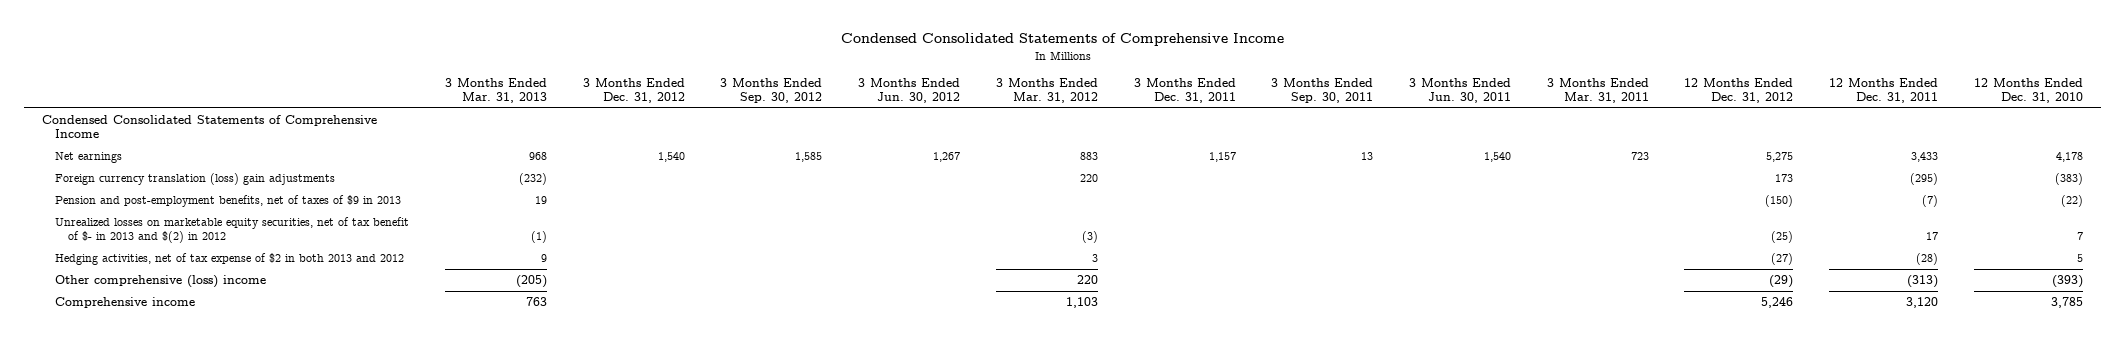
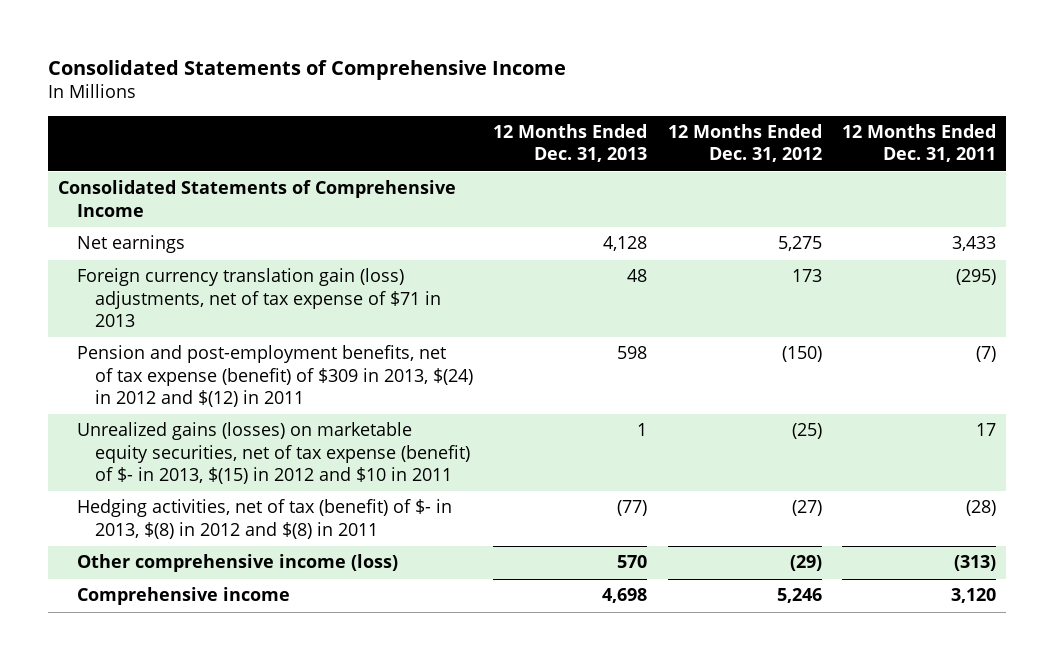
[840,33,1284,47] Condensed Consolidated Statements of Comprehensive Income -> [48,60,567,81] Consolidated Statements of Comprehensive Income
[444,77,547,104] 3 Months Ended Mar. 31, 2013 -> none
[582,77,685,104] 3 Months Ended Dec. 31, 2012 -> none
[720,77,823,104] 3 Months Ended Sep. 30, 2012 -> none
[858,77,961,104] 3 Months Ended Jun. 30, 2012 -> none
[995,77,1098,104] 3 Months Ended Mar. 31, 2012 -> none
[1133,77,1236,104] 3 Months Ended Dec. 31, 2011 -> none
[1271,77,1374,104] 3 Months Ended Sep. 30, 2011 -> none
[1408,77,1511,104] 3 Months Ended Jun. 30, 2011 -> none
[1546,77,1649,104] 3 Months Ended Mar. 31, 2011 -> none
[1973,77,2083,104] 12 Months Ended Dec. 31, 2010 -> none
none -> [493,124,648,163] 12 Months Ended Dec. 31, 2013
[42,115,378,139] Condensed Consolidated Statements of Comprehensive Income -> [58,180,457,217] Consolidated Statements of Comprehensive Income
[55,173,336,186] Foreign currency translation (loss) gain adjustments -> [76,268,442,328] Foreign currency translation gain (loss) adjustments, net of tax expense of $71 in 2013
[55,195,402,208] Pension and post-employment benefits, net of taxes of $9 in 2013 -> [76,345,474,408] Pension and post-employment benefits, net of tax expense (benefit) of $309 in 2013, $(24) in 2012 and $(12) in 2011
[55,217,410,244] Unrealized losses on marketable equity securities, net of tax benefit of $- in 2013 and $(2) in 2012 -> [76,422,471,485] Unrealized gains (losses) on marketable equity securities, net of tax expense (benefit) of $- in 2013, $(15) in 2012 and $10 in 2011
[55,253,405,266] Hedging activities, net of tax expense of $2 in both 2013 and 2012 -> [76,499,452,539] Hedging activities, net of tax (benefit) of $- in 2013, $(8) in 2012 and $(8) in 2011
[55,275,267,289] Other comprehensive (loss) income -> [76,554,398,573] Other comprehensive income (loss)

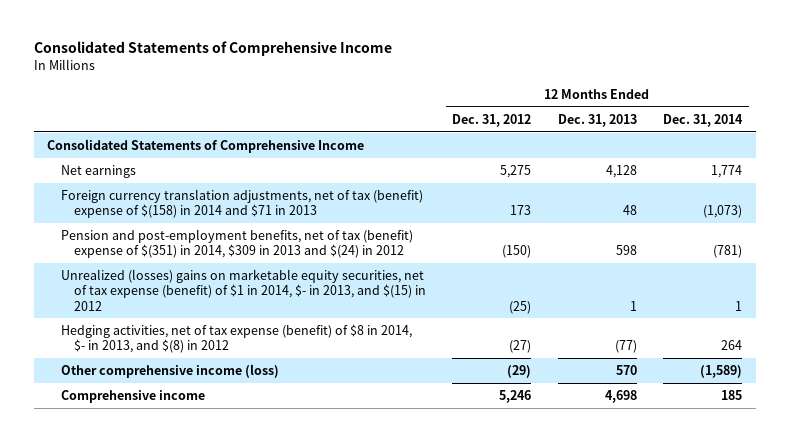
[841,124,996,163] 12 Months Ended Dec. 31, 2011 -> none
none -> [663,113,744,127] Dec. 31, 2014
[76,268,442,328] Foreign currency translation gain (loss) adjustments, net of tax expense of $71 in 2013 -> [60,188,423,219] Foreign currency translation adjustments, net of tax (benefit) expense of $(158) in 2014 and $71 in 2013
[76,345,474,408] Pension and post-employment benefits, net of tax expense (benefit) of $309 in 2013, $(24) in 2012 and $(12) in 2011 -> [60,228,413,259] Pension and post-employment benefits, net of tax (benefit) expense of $(351) in 2014, $309 in 2013 and $(24) in 2012
[76,422,471,485] Unrealized gains (losses) on marketable equity securities, net of tax expense (benefit) of $- in 2013, $(15) in 2012 and $10 in 2011 -> [60,268,426,311] Unrealized (losses) gains on marketable equity securities, net of tax expense (benefit) of $1 in 2014, $- in 2013, and $(15) in 2012
[76,499,452,539] Hedging activities, net of tax (benefit) of $- in 2013, $(8) in 2012 and $(8) in 2011 -> [60,323,412,354] Hedging activities, net of tax expense (benefit) of $8 in 2014, $- in 2013, and $(8) in 2012

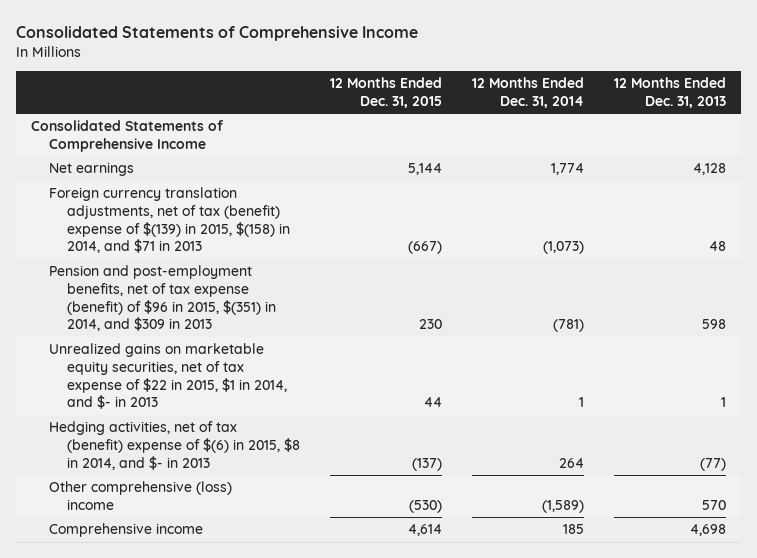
[452,113,532,127] Dec. 31, 2012 -> none
none -> [330,77,443,109] 12 Months Ended Dec. 31, 2015
[60,188,423,219] Foreign currency translation adjustments, net of tax (benefit) expense of $(158) in 2014 and $71 in 2013 -> [49,187,291,254] Foreign currency translation adjustments, net of tax (benefit) expense of $(139) in 2015, $(158) in 2014, and $71 in 2013
[60,228,413,259] Pension and post-employment benefits, net of tax (benefit) expense of $(351) in 2014, $309 in 2013 and $(24) in 2012 -> [49,265,277,332] Pension and post-employment benefits, net of tax expense (benefit) of $96 in 2015, $(351) in 2014, and $309 in 2013
[60,268,426,311] Unrealized (losses) gains on marketable equity securities, net of tax expense (benefit) of $1 in 2014, $- in 2013, and $(15) in 2012 -> [49,343,288,410] Unrealized gains on marketable equity securities, net of tax expense of $22 in 2015, $1 in 2014, and $- in 2013
[60,323,412,354] Hedging activities, net of tax expense (benefit) of $8 in 2014, $- in 2013, and $(8) in 2012 -> [49,421,301,470] Hedging activities, net of tax (benefit) expense of $(6) in 2015, $8 in 2014, and $- in 2013
[60,363,279,378] Other comprehensive income (loss) -> [49,481,233,510] Other comprehensive (loss) income

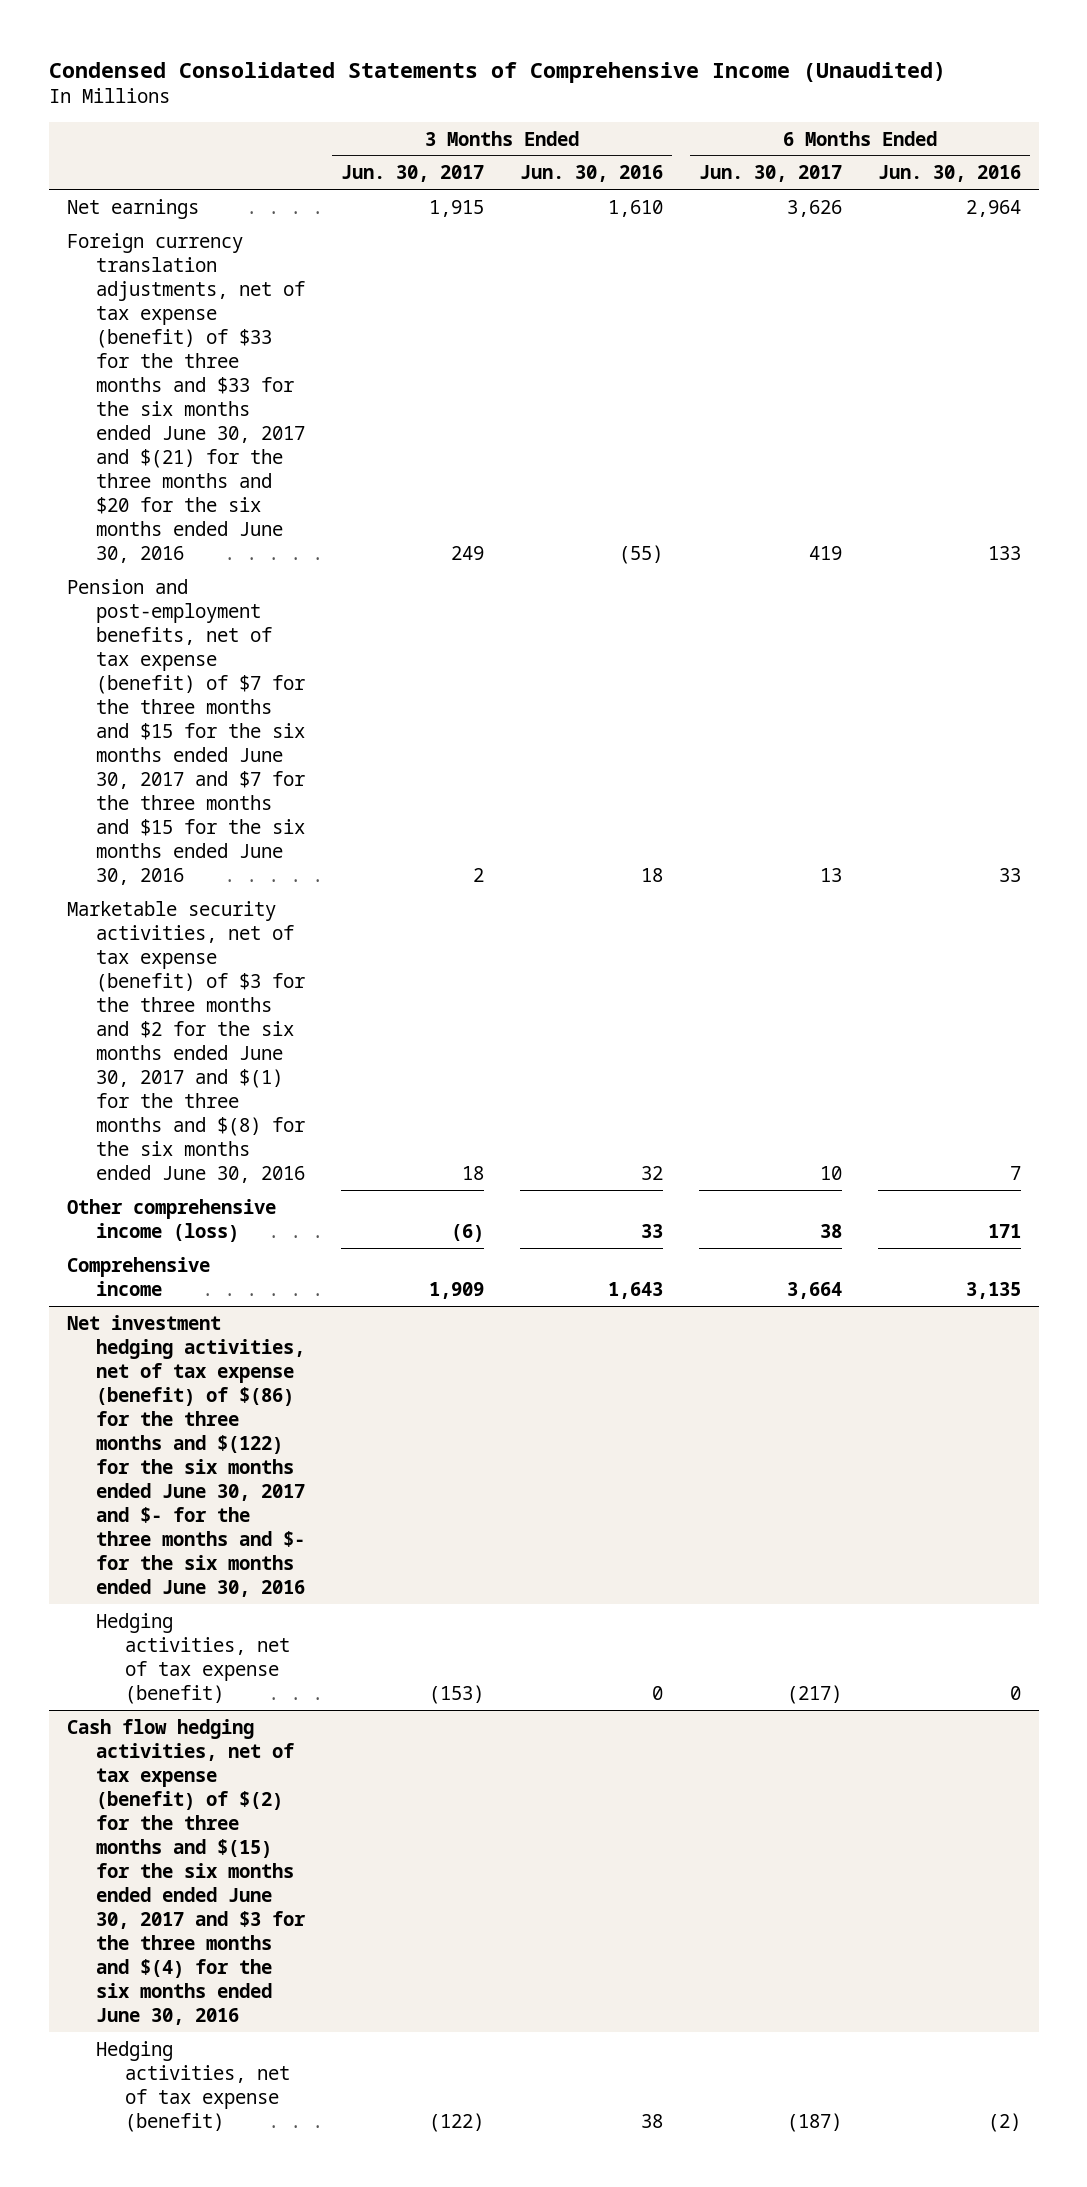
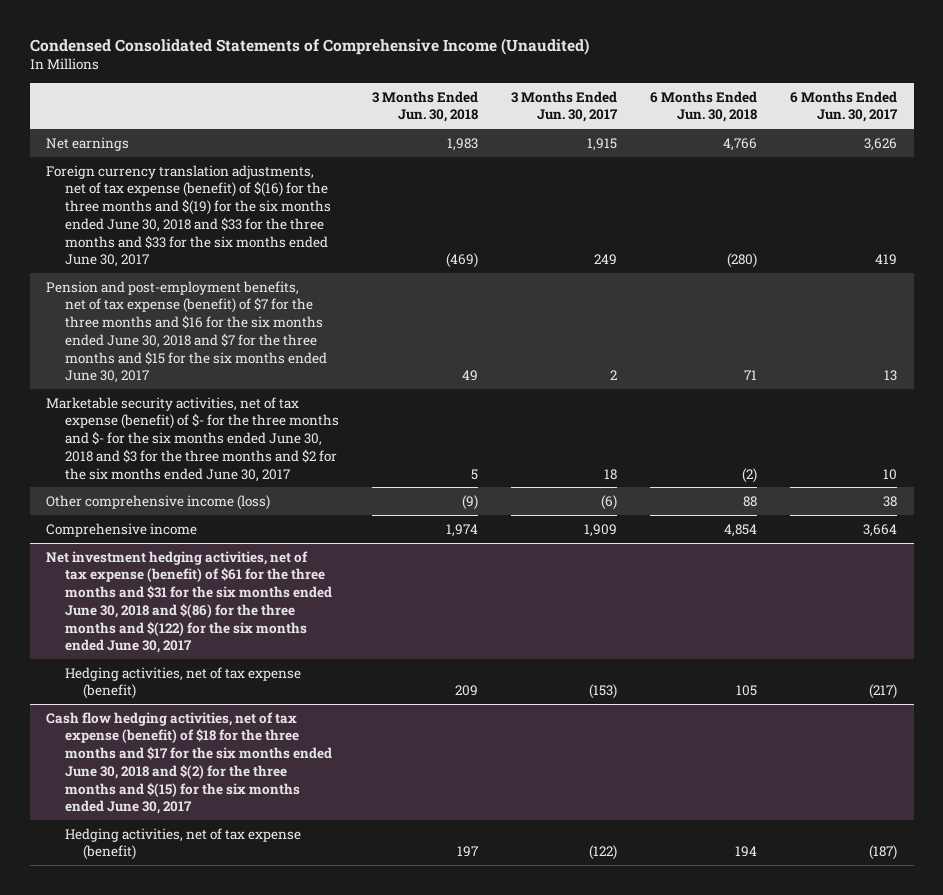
[519,165,663,183] Jun. 30, 2016 -> none
[877,165,1021,183] Jun. 30, 2016 -> none
none -> [371,90,478,123] 3 Months Ended Jun. 30, 2018
none -> [649,90,757,123] 6 Months Ended Jun. 30, 2018
[66,232,305,564] Foreign currency translation adjustments, net of tax expense (benefit) of $33 for the three months and $33 for the six months ended June 30, 2017 and $(21) for the three months and $20 for the six months ended June 30, 2016 -> [46,164,331,268] Foreign currency translation adjustments, net of tax expense (benefit) of $(16) for the three months and $(19) for the six months ended June 30, 2018 and $33 for the three months and $33 for the six months ended June 30, 2017
[66,578,305,886] Pension and post-employment benefits, net of tax expense (benefit) of $7 for the three months and $15 for the six months ended June 30, 2017 and $7 for the three months and $15 for the six months ended June 30, 2016 -> [46,280,327,384] Pension and post-employment benefits, net of tax expense (benefit) of $7 for the three months and $16 for the six months ended June 30, 2018 and $7 for the three months and $15 for the six months ended June 30, 2017
[66,900,305,1184] Marketable security activities, net of tax expense (benefit) of $3 for the three months and $2 for the six months ended June 30, 2017 and $(1) for the three months and $(8) for the six months ended June 30, 2016 -> [46,396,339,482] Marketable security activities, net of tax expense (benefit) of $- for the three months and $- for the six months ended June 30, 2018 and $3 for the three months and $2 for the six months ended June 30, 2017
[66,1314,305,1598] Net investment hedging activities, net of tax expense (benefit) of $(86) for the three months and $(122) for the six months ended June 30, 2017 and $- for the three months and $- for the six months ended June 30, 2016 -> [46,550,332,654] Net investment hedging activities, net of tax expense (benefit) of $61 for the three months and $31 for the six months ended June 30, 2018 and $(86) for the three months and $(122) for the six months ended June 30, 2017
[66,1718,306,2026] Cash flow hedging activities, net of tax expense (benefit) of $(2) for the three months and $(15) for the six months ended ended June 30, 2017 and $3 for the three months and $(4) for the six months ended June 30, 2016 -> [46,711,332,815] Cash flow hedging activities, net of tax expense (benefit) of $18 for the three months and $17 for the six months ended June 30, 2018 and $(2) for the three months and $(15) for the six months ended June 30, 2017

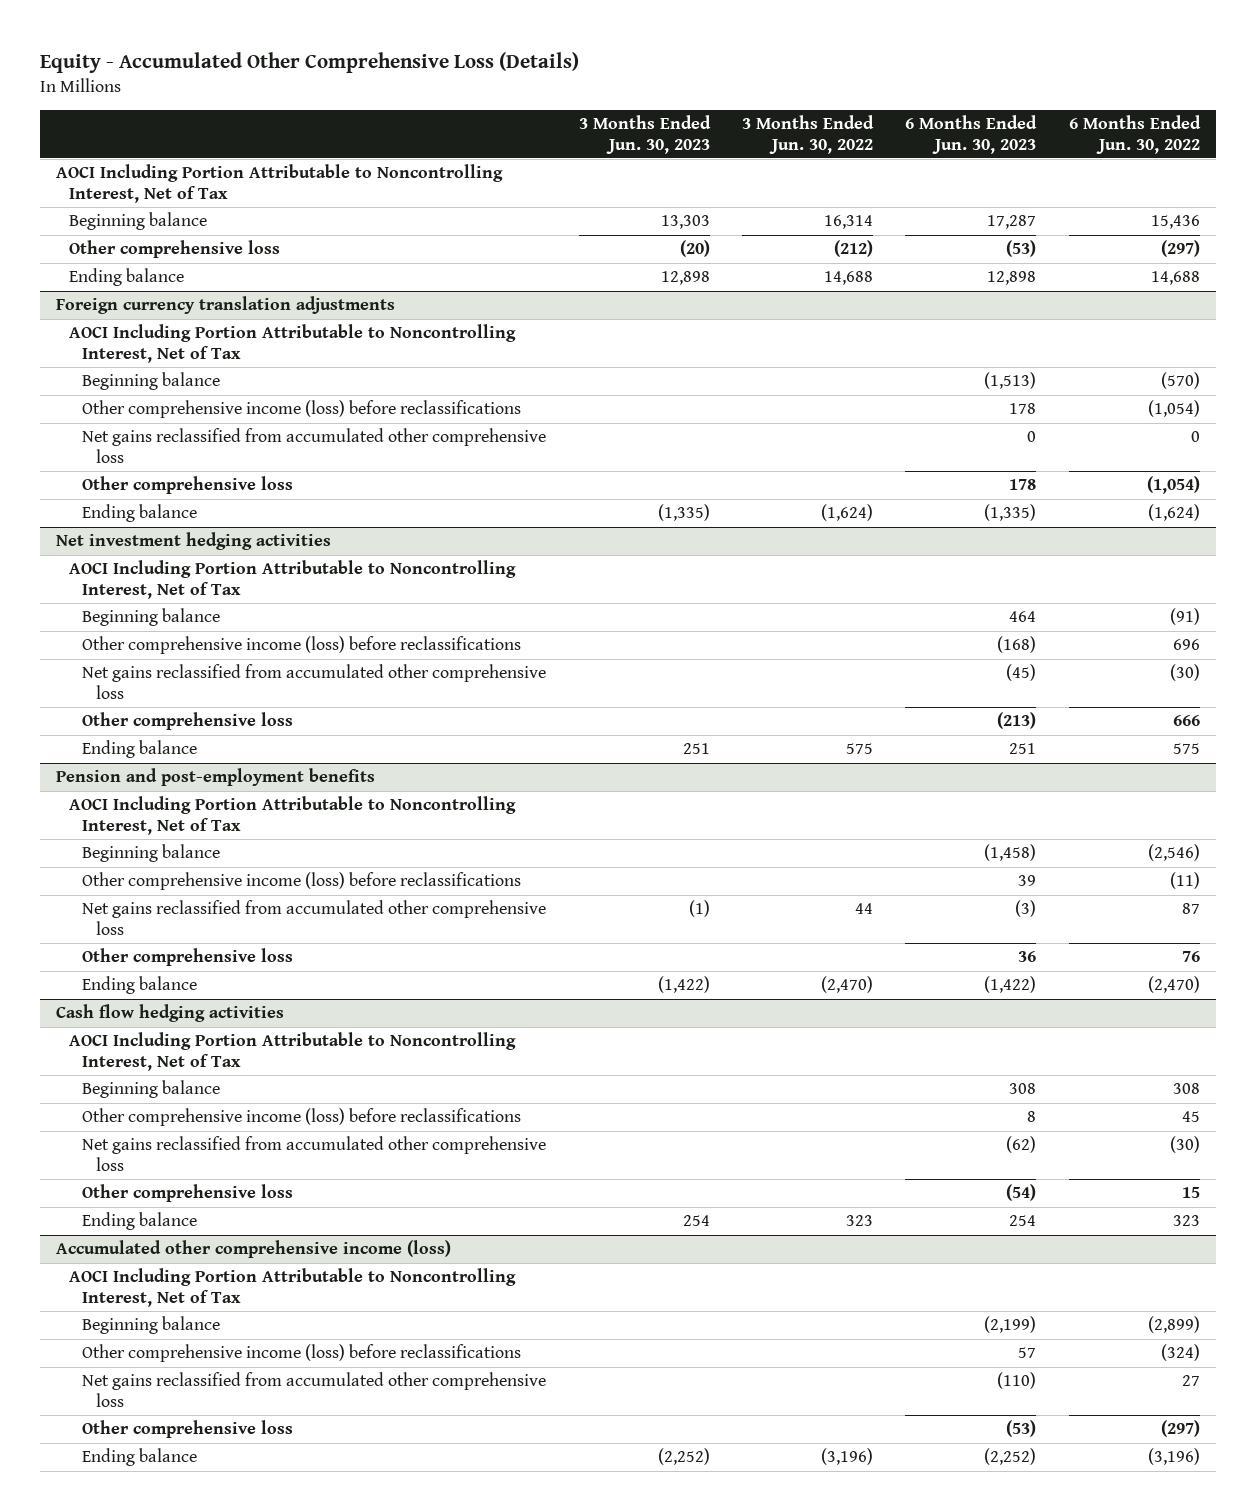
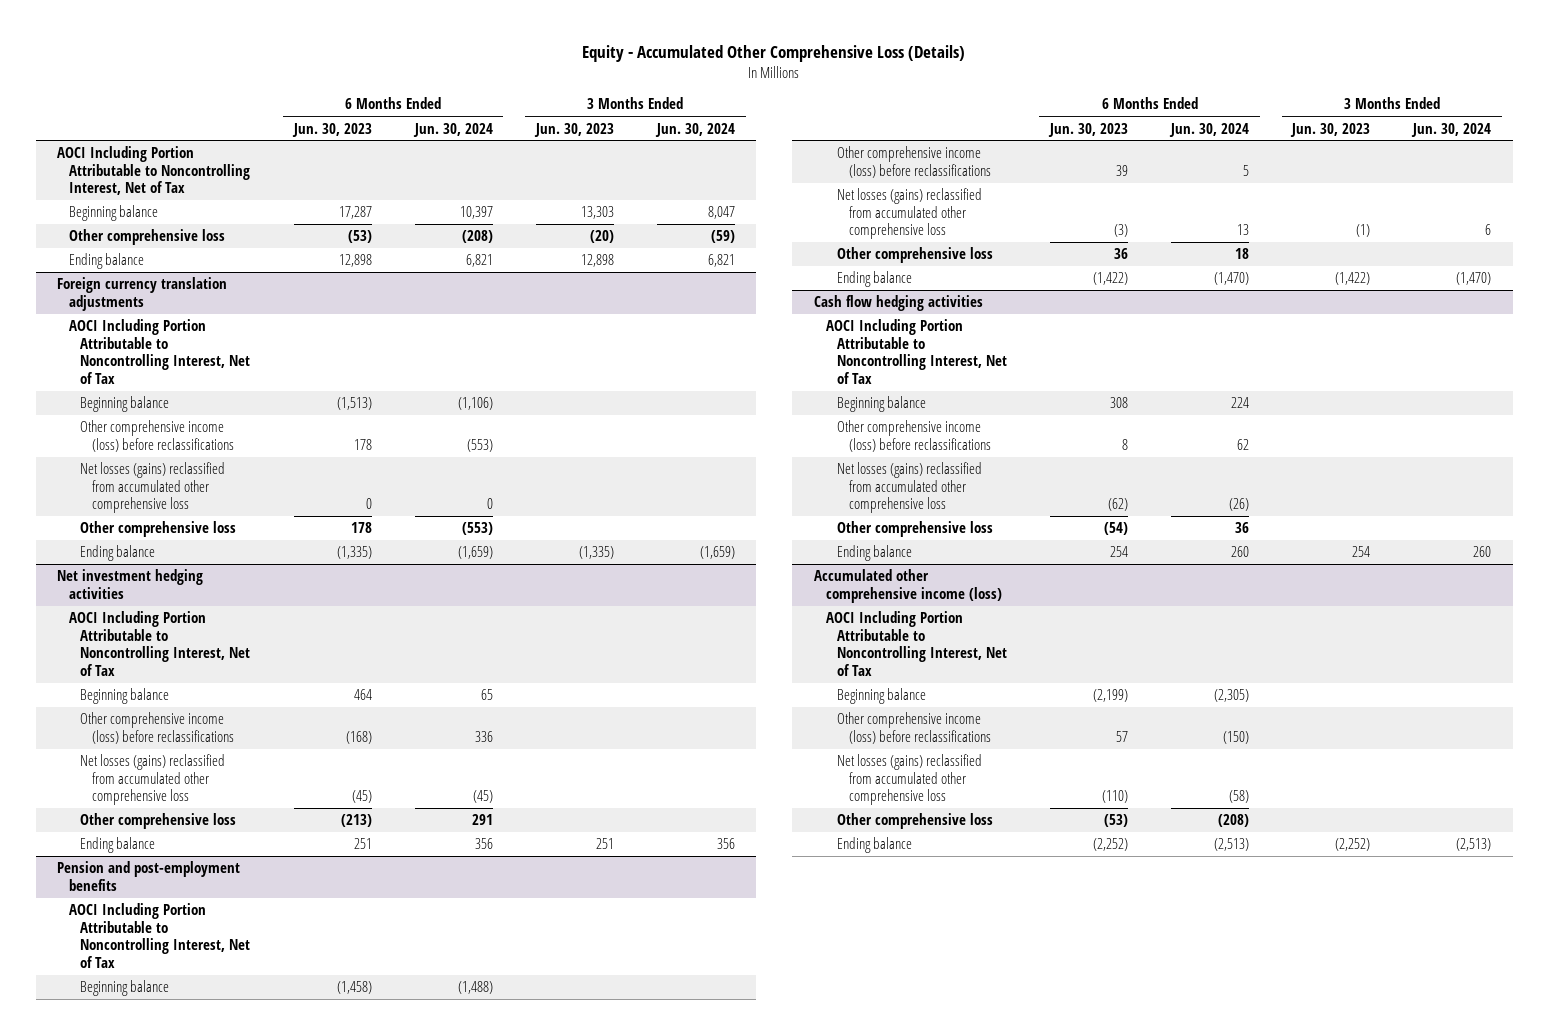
[742,115,875,154] 3 Months Ended Jun. 30, 2022 -> none
[1068,115,1201,154] 6 Months Ended Jun. 30, 2022 -> none
none -> [412,122,493,137] Jun. 30, 2024
none -> [654,122,735,137] Jun. 30, 2024
[82,428,547,463] Net gains reclassified from accumulated other comprehensive loss -> [80,462,226,514] Net losses (gains) reclassified from accumulated other comprehensive loss
[82,664,547,699] Net gains reclassified from accumulated other comprehensive loss -> [80,754,226,806] Net losses (gains) reclassified from accumulated other comprehensive loss
[82,900,547,935] Net gains reclassified from accumulated other comprehensive loss -> [837,188,983,240] Net losses (gains) reclassified from accumulated other comprehensive loss
[82,1136,547,1171] Net gains reclassified from accumulated other comprehensive loss -> [837,462,983,514] Net losses (gains) reclassified from accumulated other comprehensive loss
[82,1372,547,1407] Net gains reclassified from accumulated other comprehensive loss -> [837,754,983,806] Net losses (gains) reclassified from accumulated other comprehensive loss

